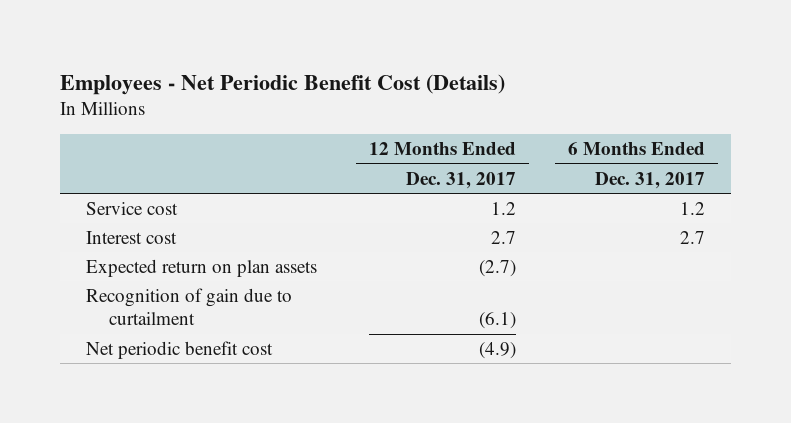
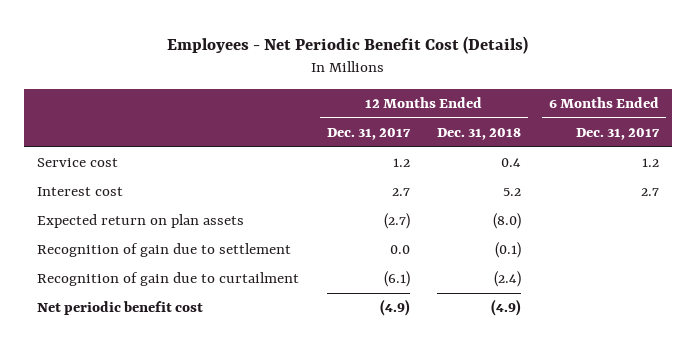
none -> [437,128,522,141] Dec. 31, 2018
none -> [37,243,292,258] Recognition of gain due to settlement

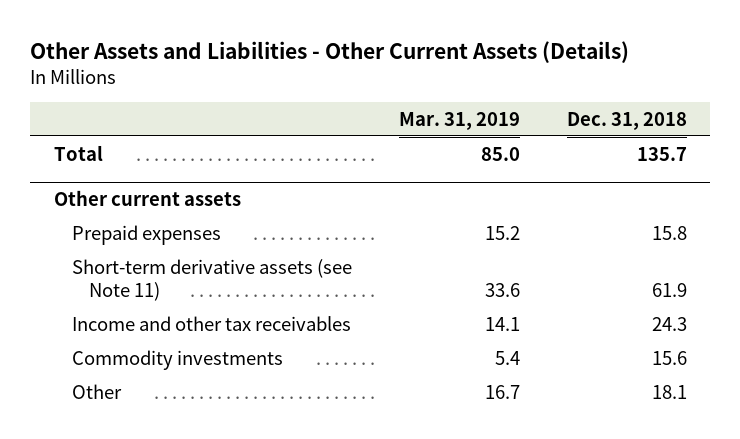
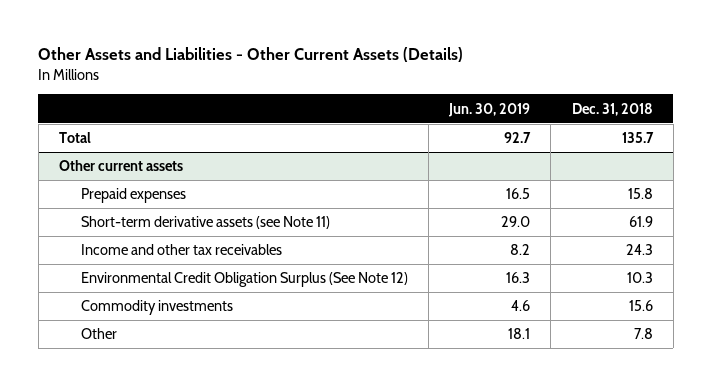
[398,111,520,130] Mar. 31, 2019 -> none
none -> [448,102,531,117] Jun. 30, 2019
none -> [81,272,409,288] Environmental Credit Obligation Surplus (See Note 12)
[651,384,687,399] 18.1 -> [633,328,653,340] 7.8

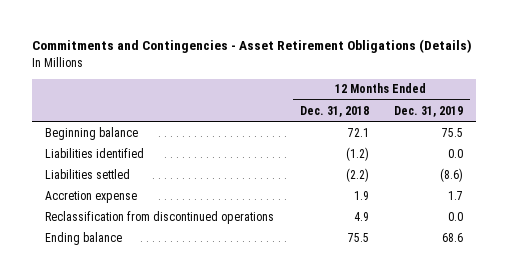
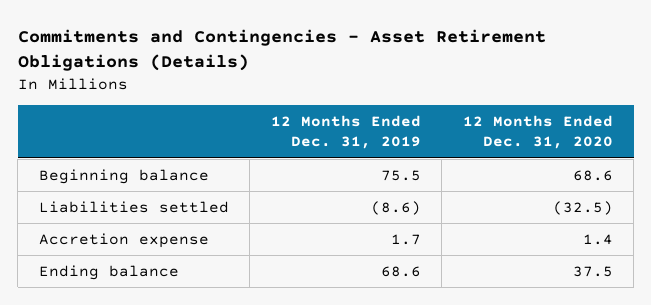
[299,105,369,117] Dec. 31, 2018 -> none
none -> [462,114,613,150] 12 Months Ended Dec. 31, 2020
[44,147,144,158] Liabilities identified -> none
[44,210,274,224] Reclassification from discontinued operations -> none

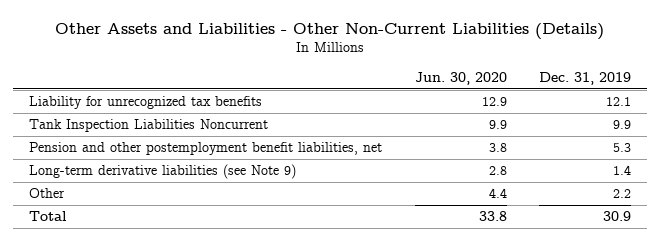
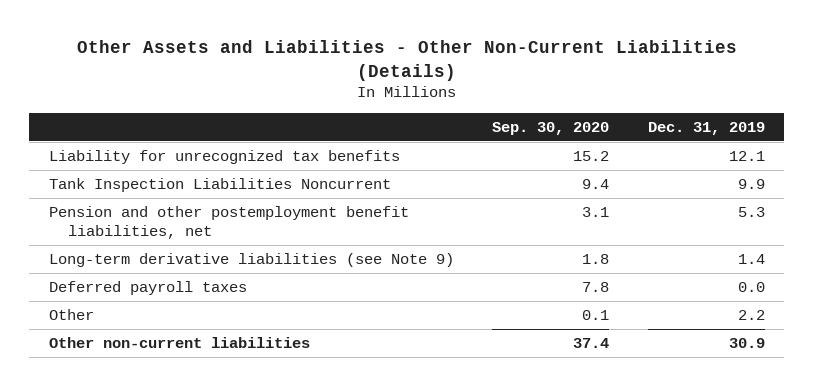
[414,71,507,85] Jun. 30, 2020 -> none
none -> [492,121,610,135] Sep. 30, 2020
none -> [48,281,247,296] Deferred payroll taxes
[29,210,68,221] Total -> [48,337,310,349] Other non-current liabilities

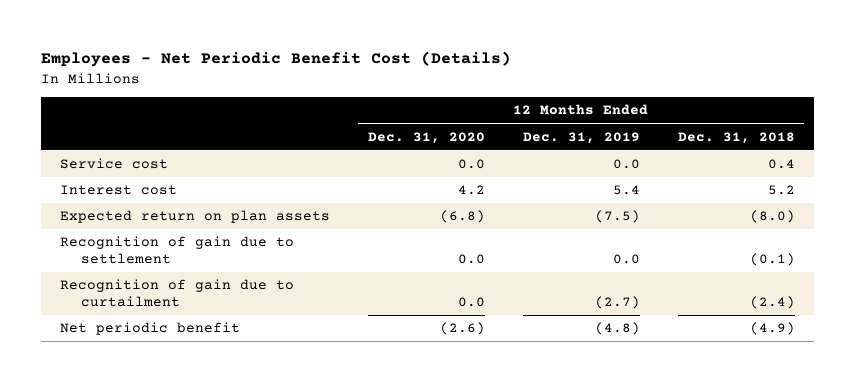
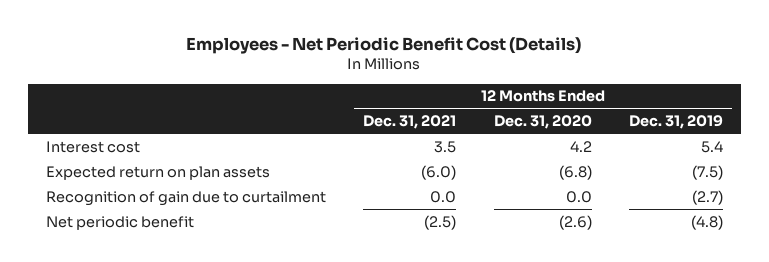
[677,131,795,144] Dec. 31, 2018 -> none
none -> [363,115,457,130] Dec. 31, 2021
[59,158,168,170] Service cost -> none
[59,236,294,265] Recognition of gain due to settlement -> none

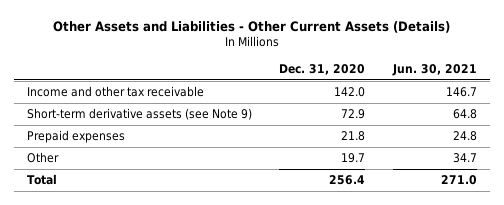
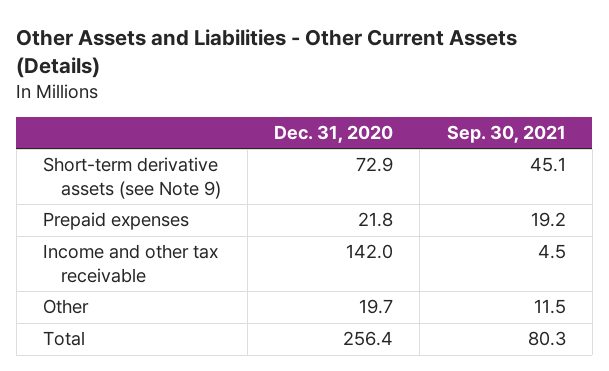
[391,63,477,76] Jun. 30, 2021 -> none
none -> [446,125,566,144] Sep. 30, 2021
[27,86,205,98] Income and other tax receivable -> [43,244,219,283] Income and other tax receivable

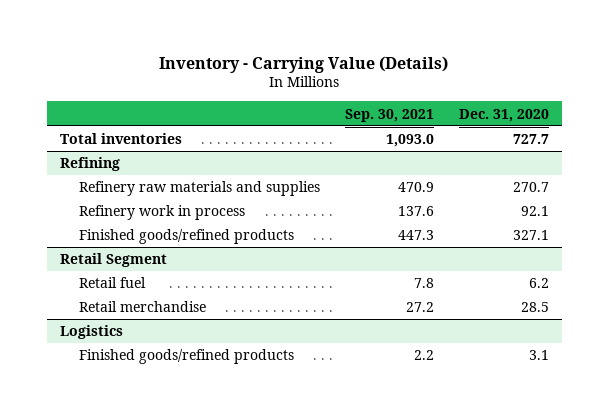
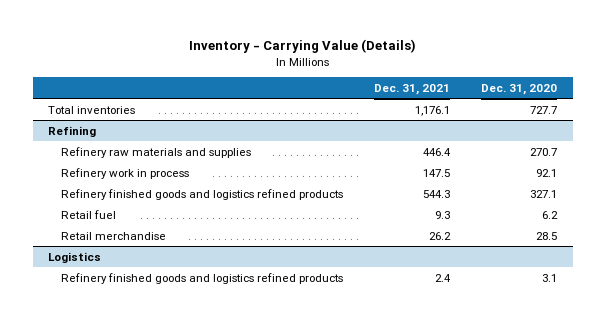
[345,108,435,122] Sep. 30, 2021 -> none
none -> [374,83,451,95] Dec. 31, 2021
[59,253,167,268] Retail Segment -> none
[79,229,295,245] Finished goods/refined products -> [61,188,344,200] Refinery finished goods and logistics refined products
[79,349,295,365] Finished goods/refined products -> [61,272,344,284] Refinery finished goods and logistics refined products

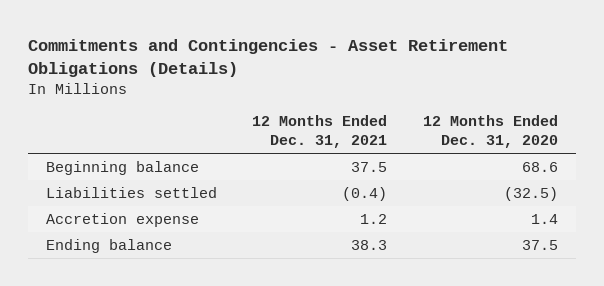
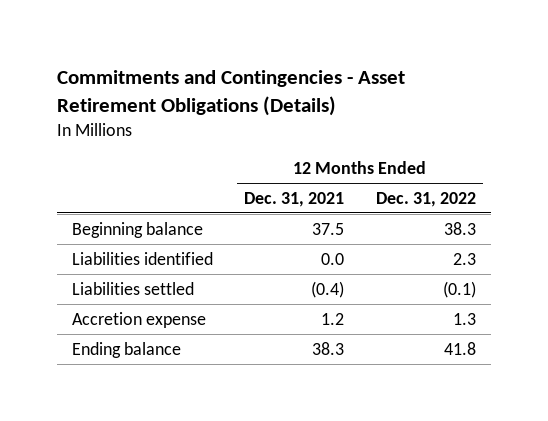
[422,115,558,149] 12 Months Ended Dec. 31, 2020 -> none
none -> [375,191,476,207] Dec. 31, 2022
none -> [72,251,214,265] Liabilities identified

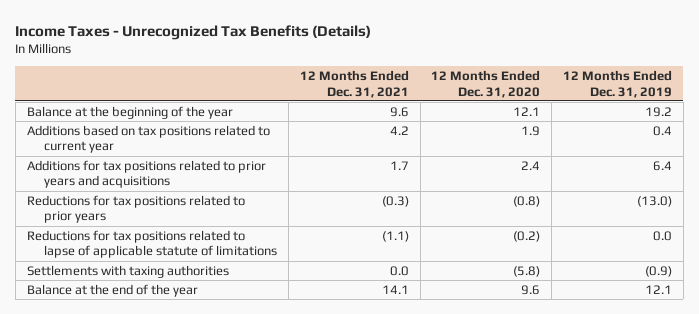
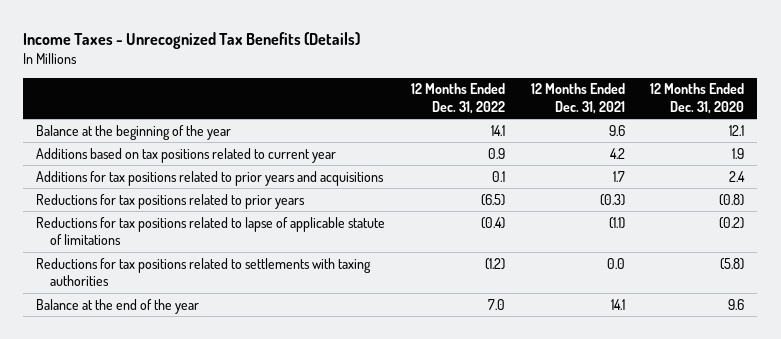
[562,70,672,98] 12 Months Ended Dec. 31, 2019 -> none
none -> [411,83,506,114] 12 Months Ended Dec. 31, 2022
[26,264,229,278] Settlements with taxing authorities -> [36,257,372,287] Reductions for tax positions related to settlements with taxing authorities

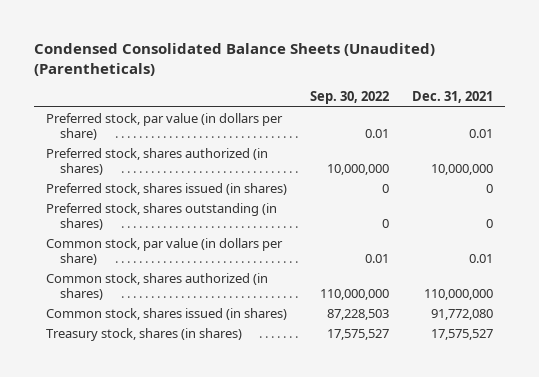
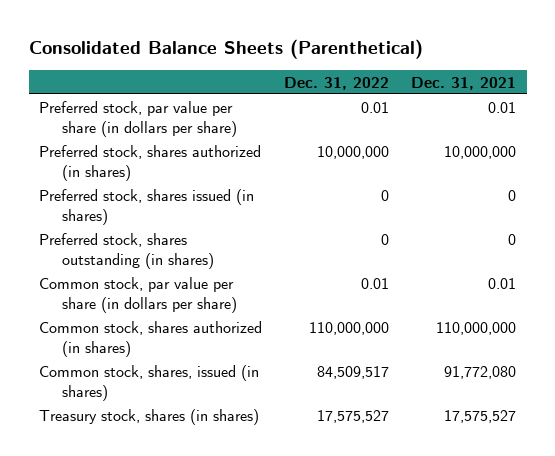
[34,43,436,76] Condensed Consolidated Balance Sheets (Unaudited) (Parentheticals) -> [28,38,423,59] Consolidated Balance Sheets (Parenthetical)
[309,91,389,105] Sep. 30, 2022 -> none
none -> [284,76,390,90] Dec. 31, 2022
[45,112,283,140] Preferred stock, par value (in dollars per share) -> [39,100,238,137] Preferred stock, par value per share (in dollars per share)
[45,237,283,265] Common stock, par value (in dollars per share) -> [39,276,238,313] Common stock, par value per share (in dollars per share)
[45,307,287,320] Common stock, shares issued (in shares) -> [39,364,260,401] Common stock, shares, issued (in shares)

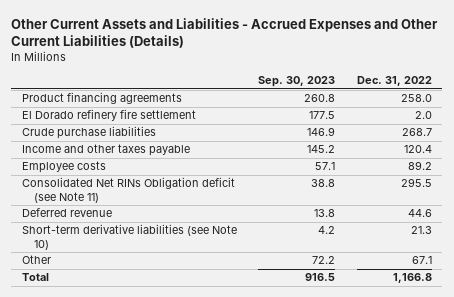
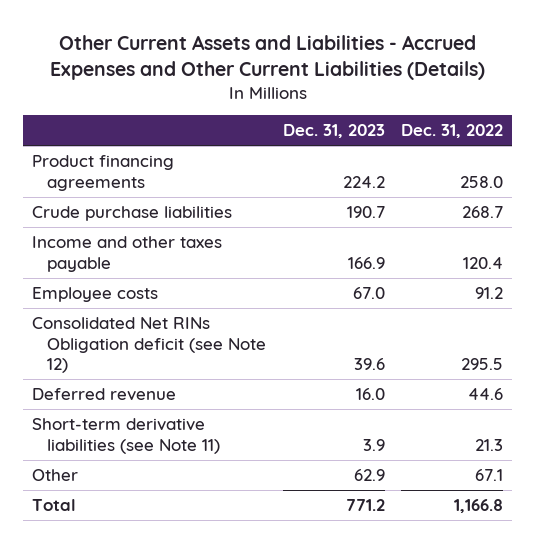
[258,76,336,88] Sep. 30, 2023 -> none
none -> [282,124,385,139] Dec. 31, 2023
[21,109,196,122] El Dorado refinery fire settlement -> none
[407,161,432,171] 89.2 -> [475,287,504,300] 91.2
[21,177,235,203] Consolidated Net RINs Obligation deficit (see Note 11) -> [31,317,266,374] Consolidated Net RINs Obligation deficit (see Note 12)
[21,224,237,250] Short-term derivative liabilities (see Note 10) -> [31,418,220,454] Short-term derivative liabilities (see Note 11)

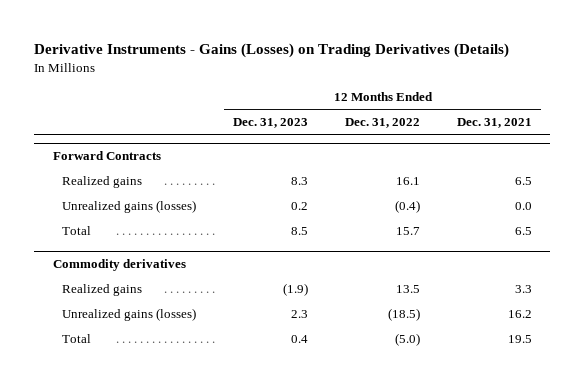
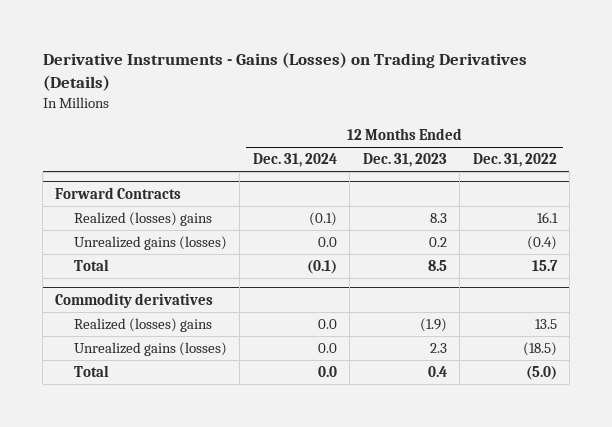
[456,118,532,129] Dec. 31, 2021 -> none
none -> [252,153,337,168] Dec. 31, 2024
[62,175,143,188] Realized gains -> [73,212,212,227] Realized (losses) gains
[62,283,143,296] Realized gains -> [73,318,212,333] Realized (losses) gains

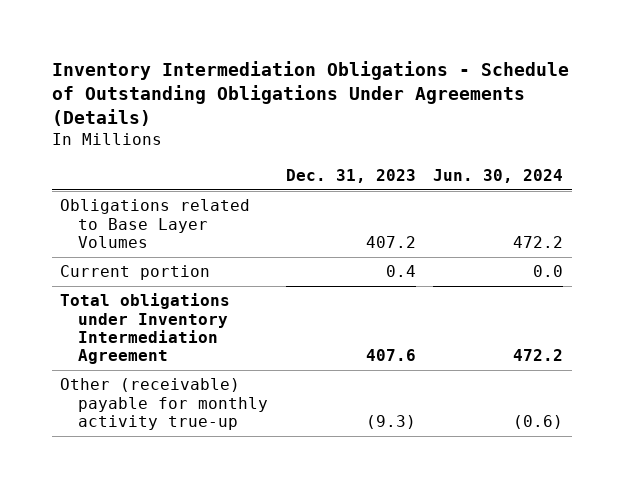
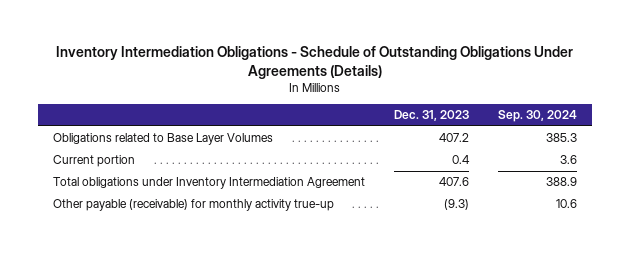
[432,168,563,183] Jun. 30, 2024 -> none
none -> [498,110,578,123] Sep. 30, 2024
[60,378,269,430] Other (receivable) payable for monthly activity true-up -> [52,199,334,212] Other payable (receivable) for monthly activity true-up

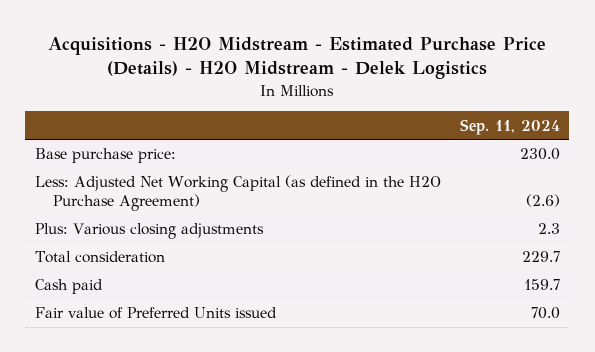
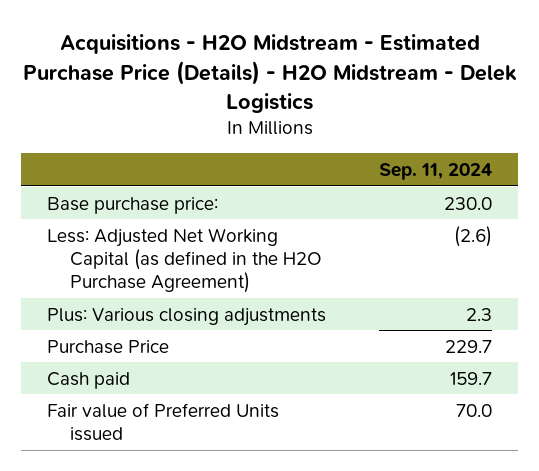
[34,251,165,264] Total consideration -> [47,339,170,354] Purchase Price

